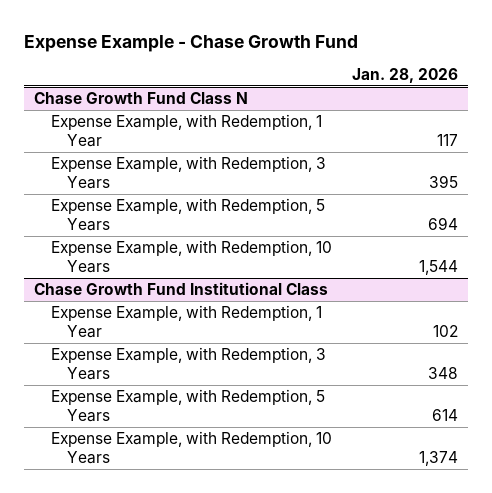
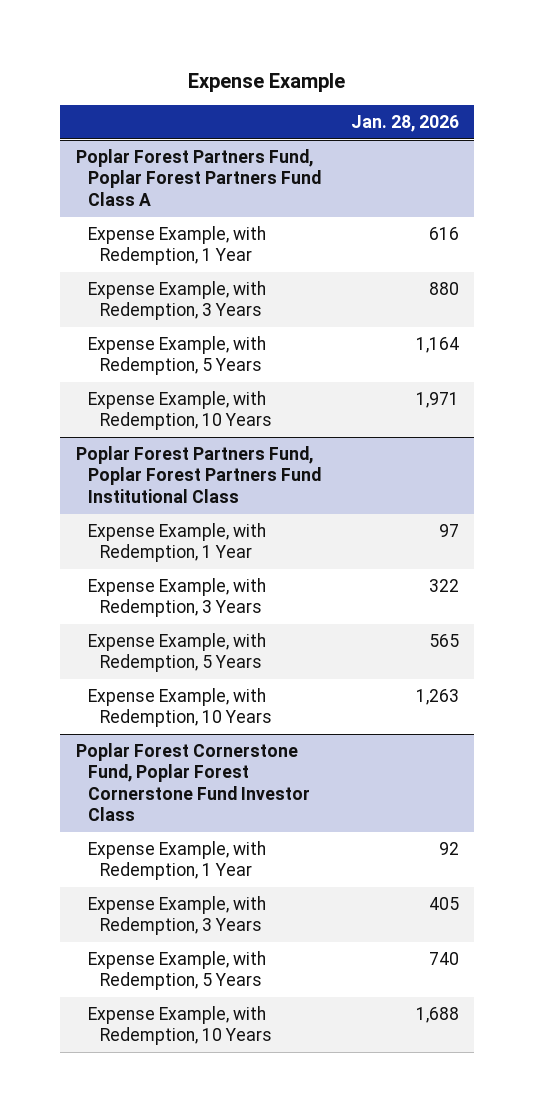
[24,34,359,52] Expense Example - Chase Growth Fund -> [188,72,346,92] Expense Example
[34,92,249,105] Chase Growth Fund Class N -> none
[34,282,329,296] Chase Growth Fund Institutional Class -> none
none -> [75,149,321,206] Poplar Forest Partners Fund, Poplar Forest Partners Fund Class A
[437,134,459,147] 117 -> [429,227,460,241] 616
[429,175,459,189] 395 -> [429,282,460,296] 880
[428,217,459,231] 694 -> [416,337,460,354] 1,164
[419,260,459,276] 1,544 -> [416,392,460,409] 1,971
none -> [75,446,321,503] Poplar Forest Partners Fund, Poplar Forest Partners Fund Institutional Class
[433,325,459,338] 102 -> [439,524,460,538] 97
[428,367,459,380] 348 -> [429,579,460,593] 322
[432,409,459,422] 614 -> [429,634,460,648] 565
[419,451,459,467] 1,374 -> [416,689,460,706] 1,263
none -> [75,743,310,822] Poplar Forest Cornerstone Fund, Poplar Forest Cornerstone Fund Investor Class
none -> [87,841,266,881] Expense Example, with Redemption, 1 Year
none -> [87,896,266,936] Expense Example, with Redemption, 3 Years
none -> [87,951,266,991] Expense Example, with Redemption, 5 Years
none -> [87,1006,273,1046] Expense Example, with Redemption, 10 Years

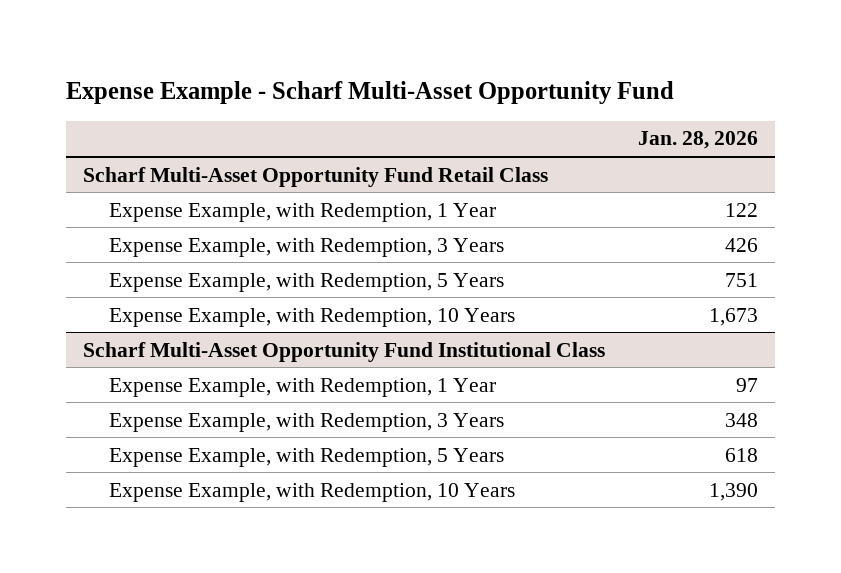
[188,72,346,92] Expense Example -> [66,81,675,105] Expense Example - Scharf Multi-Asset Opportunity Fund
[75,149,321,206] Poplar Forest Partners Fund, Poplar Forest Partners Fund Class A -> none
[75,446,321,503] Poplar Forest Partners Fund, Poplar Forest Partners Fund Institutional Class -> none
none -> [82,166,548,187] Scharf Multi-Asset Opportunity Fund Retail Class
[429,227,460,241] 616 -> [724,202,758,217] 122
[429,282,460,296] 880 -> [724,237,758,252] 426
[416,337,460,354] 1,164 -> [724,272,758,287] 751
[416,392,460,409] 1,971 -> [708,307,758,326] 1,673
none -> [82,341,605,362] Scharf Multi-Asset Opportunity Fund Institutional Class
[75,743,310,822] Poplar Forest Cornerstone Fund, Poplar Forest Cornerstone Fund Investor Class -> none
[87,841,266,881] Expense Example, with Redemption, 1 Year -> none
[87,896,266,936] Expense Example, with Redemption, 3 Years -> none
[87,951,266,991] Expense Example, with Redemption, 5 Years -> none
[87,1006,273,1046] Expense Example, with Redemption, 10 Years -> none
[429,579,460,593] 322 -> [724,412,758,427] 348
[429,634,460,648] 565 -> [724,447,758,462] 618
[416,689,460,706] 1,263 -> [708,482,758,501] 1,390

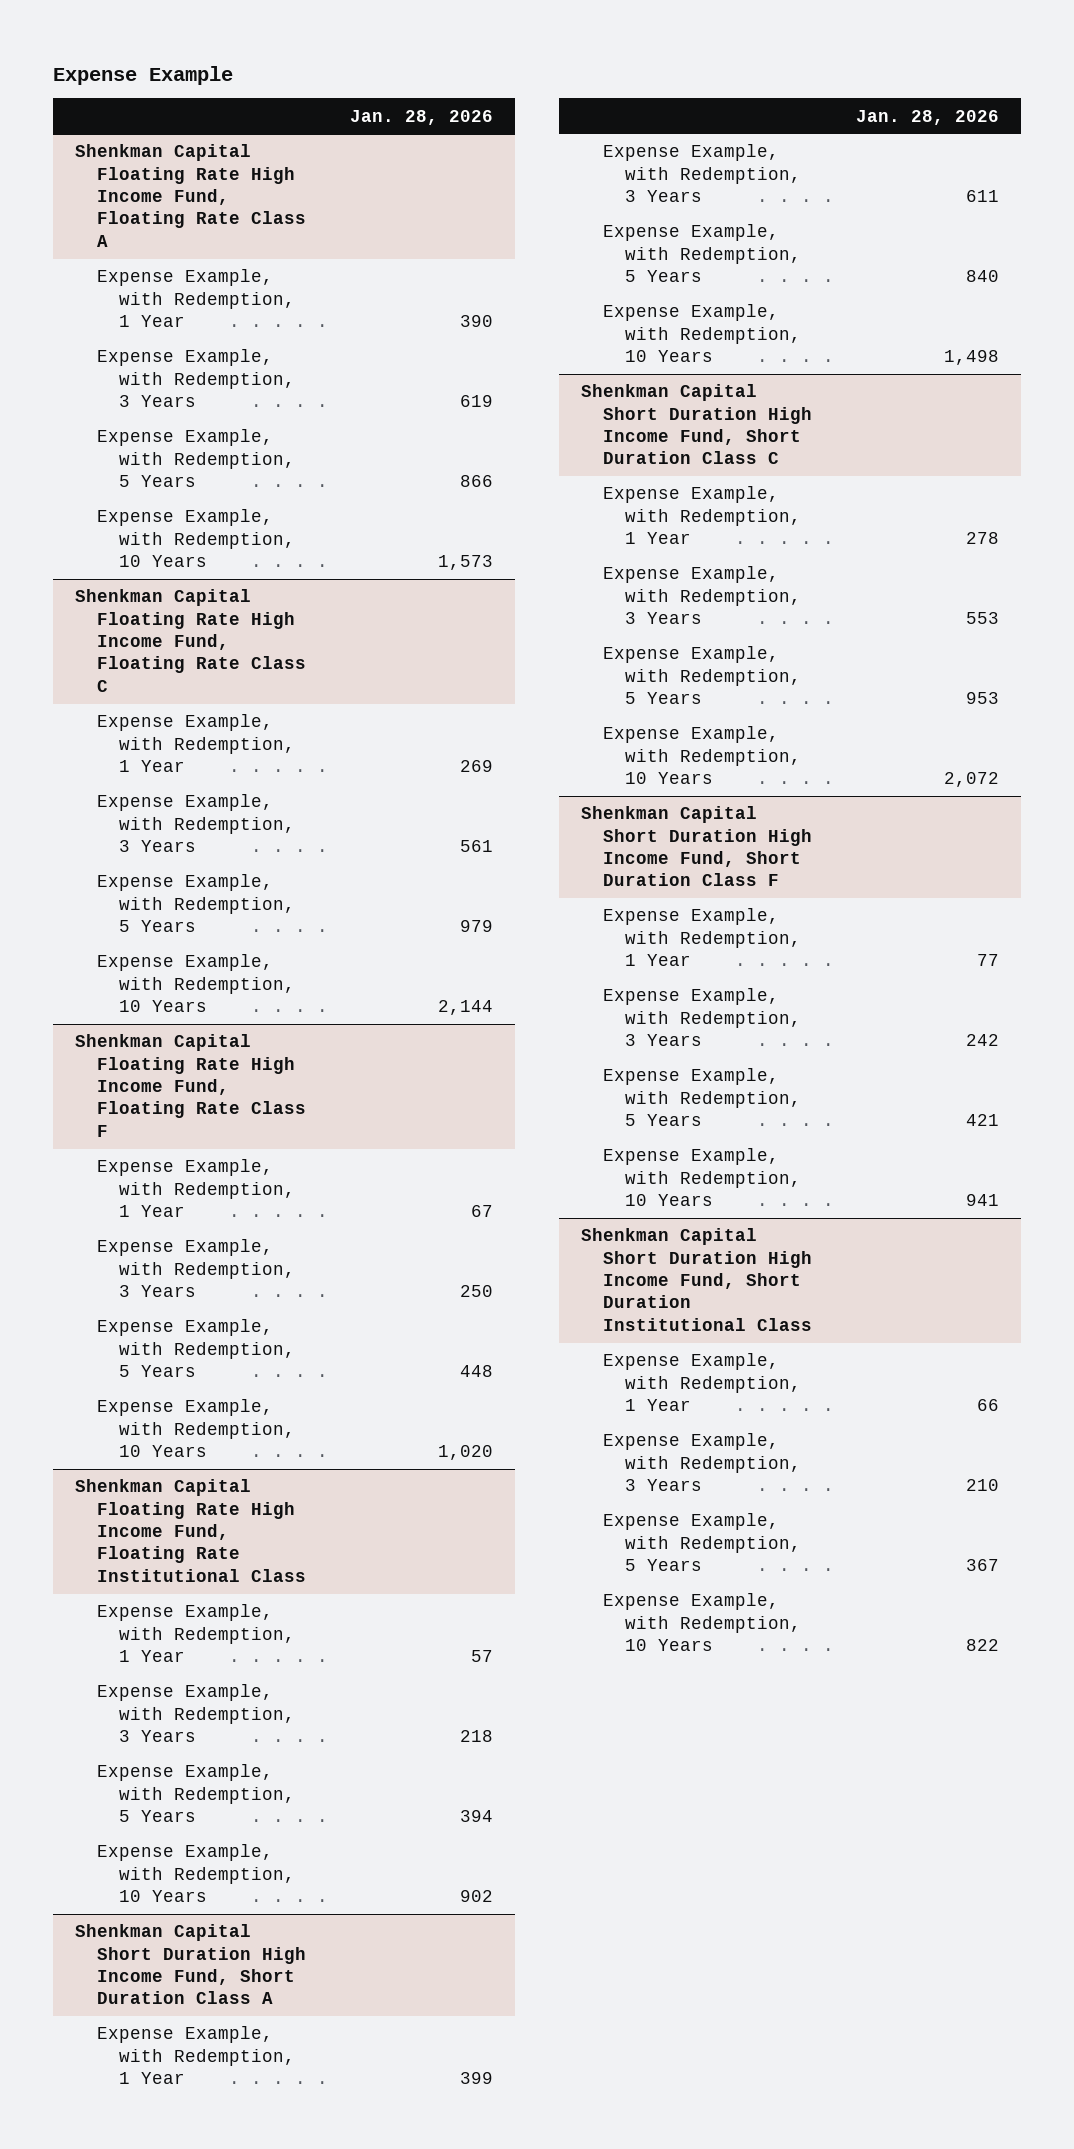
[66,81,675,105] Expense Example - Scharf Multi-Asset Opportunity Fund -> [53,65,234,85] Expense Example
[82,166,548,187] Scharf Multi-Asset Opportunity Fund Retail Class -> none
[82,341,605,362] Scharf Multi-Asset Opportunity Fund Institutional Class -> none
none -> [75,144,307,247] Shenkman Capital Floating Rate High Income Fund, Floating Rate Class A
[724,202,758,217] 122 -> [459,315,493,328] 390
[724,237,758,252] 426 -> [459,395,493,408] 619
[724,272,758,287] 751 -> [459,475,493,488] 866
[708,307,758,326] 1,673 -> [437,555,493,571] 1,573
none -> [75,589,307,692] Shenkman Capital Floating Rate High Income Fund, Floating Rate Class C
[735,377,758,392] 97 -> [459,760,493,773] 269
[724,412,758,427] 348 -> [459,840,493,853] 561
[724,447,758,462] 618 -> [459,920,493,933] 979
[708,482,758,501] 1,390 -> [437,1000,493,1016] 2,144
none -> [75,1034,307,1137] Shenkman Capital Floating Rate High Income Fund, Floating Rate Class F
none -> [97,1159,296,1218] Expense Example, with Redemption, 1 Year
none -> [97,1239,296,1298] Expense Example, with Redemption, 3 Years
none -> [97,1319,296,1378] Expense Example, with Redemption, 5 Years
none -> [97,1399,296,1458] Expense Example, with Redemption, 10 Years
none -> [75,1479,307,1582] Shenkman Capital Floating Rate High Income Fund, Floating Rate Institutional Class
none -> [97,1604,296,1663] Expense Example, with Redemption, 1 Year
none -> [97,1684,296,1743] Expense Example, with Redemption, 3 Years
none -> [97,1764,296,1823] Expense Example, with Redemption, 5 Years
none -> [97,1844,296,1903] Expense Example, with Redemption, 10 Years
none -> [75,1924,307,2005] Shenkman Capital Short Duration High Income Fund, Short Duration Class A
none -> [97,2026,296,2085] Expense Example, with Redemption, 1 Year
none -> [602,144,801,203] Expense Example, with Redemption, 3 Years
none -> [602,224,801,283] Expense Example, with Redemption, 5 Years
none -> [602,304,801,363] Expense Example, with Redemption, 10 Years
none -> [580,384,812,465] Shenkman Capital Short Duration High Income Fund, Short Duration Class C
none -> [602,486,801,545] Expense Example, with Redemption, 1 Year
none -> [602,566,801,625] Expense Example, with Redemption, 3 Years
none -> [602,646,801,705] Expense Example, with Redemption, 5 Years
none -> [602,726,801,785] Expense Example, with Redemption, 10 Years
none -> [580,806,812,887] Shenkman Capital Short Duration High Income Fund, Short Duration Class F
none -> [602,908,801,967] Expense Example, with Redemption, 1 Year
none -> [602,988,801,1047] Expense Example, with Redemption, 3 Years
none -> [602,1068,801,1127] Expense Example, with Redemption, 5 Years
none -> [602,1148,801,1207] Expense Example, with Redemption, 10 Years
none -> [580,1228,812,1331] Shenkman Capital Short Duration High Income Fund, Short Duration Institutional Class
none -> [602,1353,801,1412] Expense Example, with Redemption, 1 Year
none -> [602,1433,801,1492] Expense Example, with Redemption, 3 Years
none -> [602,1513,801,1572] Expense Example, with Redemption, 5 Years
none -> [602,1593,801,1652] Expense Example, with Redemption, 10 Years

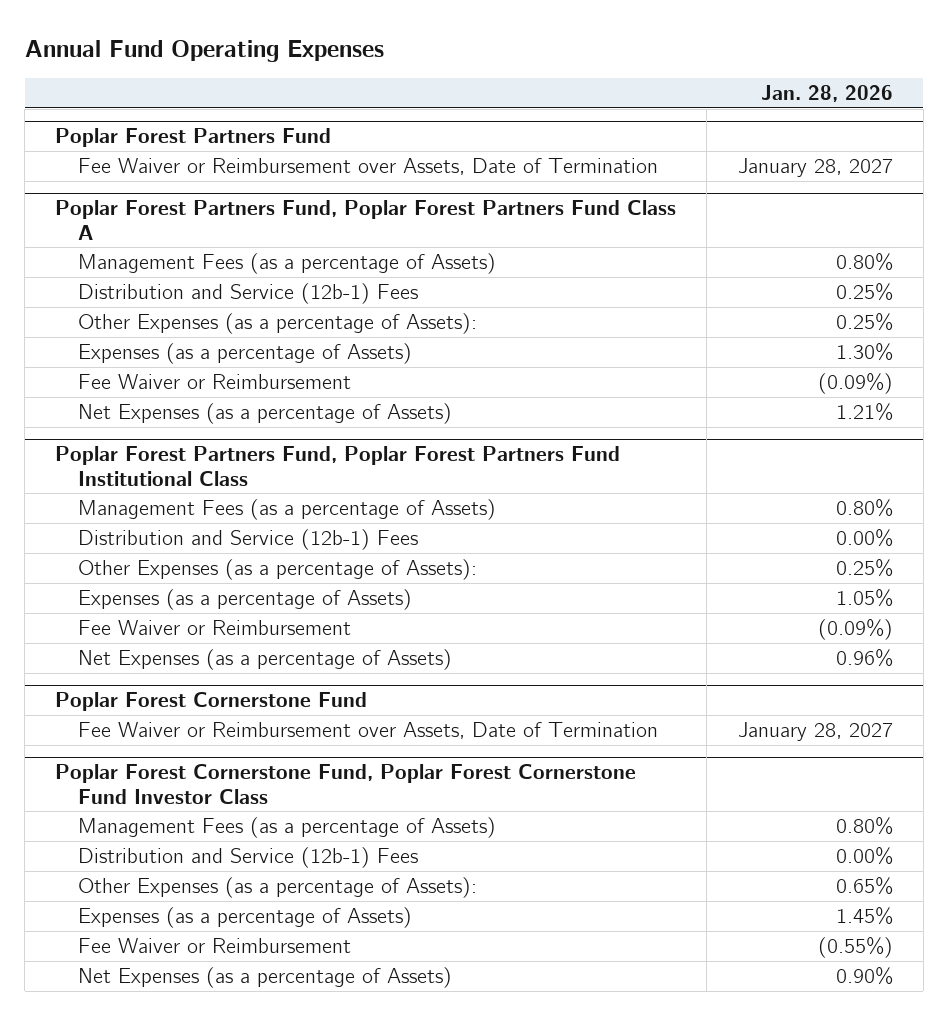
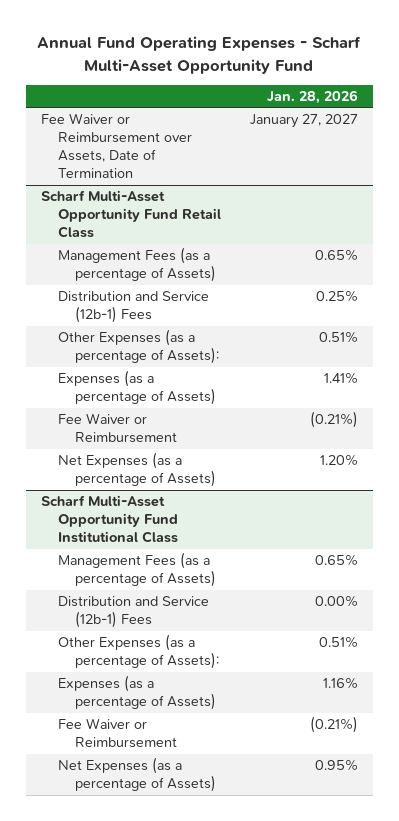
[24,40,384,63] Annual Fund Operating Expenses -> [37,36,362,74] Annual Fund Operating Expenses - Scharf Multi-Asset Opportunity Fund
[55,128,332,148] Poplar Forest Partners Fund -> none
[55,200,677,240] Poplar Forest Partners Fund, Poplar Forest Partners Fund Class A -> none
[737,158,893,178] January 28, 2027 -> [250,114,359,129] January 27, 2027
none -> [40,190,221,239] Scharf Multi-Asset Opportunity Fund Retail Class
[835,253,893,272] 0.80% -> [315,249,359,262] 0.65%
[55,446,621,486] Poplar Forest Partners Fund, Poplar Forest Partners Fund Institutional Class -> none
[78,529,419,551] Distribution and Service (12b-1) Fees -> none
[78,559,478,581] Other Expenses (as a percentage of Assets): -> none
[78,589,413,611] Expenses (as a percentage of Assets) -> none
[78,620,352,636] Fee Waiver or Reimbursement -> none
[78,649,453,671] Net Expenses (as a percentage of Assets) -> none
[55,692,368,712] Poplar Forest Cornerstone Fund -> none
[78,722,659,740] Fee Waiver or Reimbursement over Assets, Date of Termination -> none
[55,764,637,804] Poplar Forest Cornerstone Fund, Poplar Forest Cornerstone Fund Investor Class -> none
[78,817,497,839] Management Fees (as a percentage of Assets) -> none
[835,313,893,332] 0.25% -> [319,331,359,344] 0.51%
[835,343,893,362] 1.30% -> [324,372,359,385] 1.41%
[817,373,893,395] (0.09%) -> [310,411,359,429] (0.21%)
[835,403,893,422] 1.21% -> [320,454,359,467] 1.20%
none -> [40,495,178,544] Scharf Multi-Asset Opportunity Fund Institutional Class
[835,499,893,518] 0.80% -> [315,554,359,567] 0.65%
[835,877,893,896] 0.65% -> [319,636,359,649] 0.51%
[835,907,893,926] 1.45% -> [323,677,359,690] 1.16%
[817,937,893,959] (0.55%) -> [310,716,359,734] (0.21%)
[835,967,893,986] 0.90% -> [315,759,359,772] 0.95%

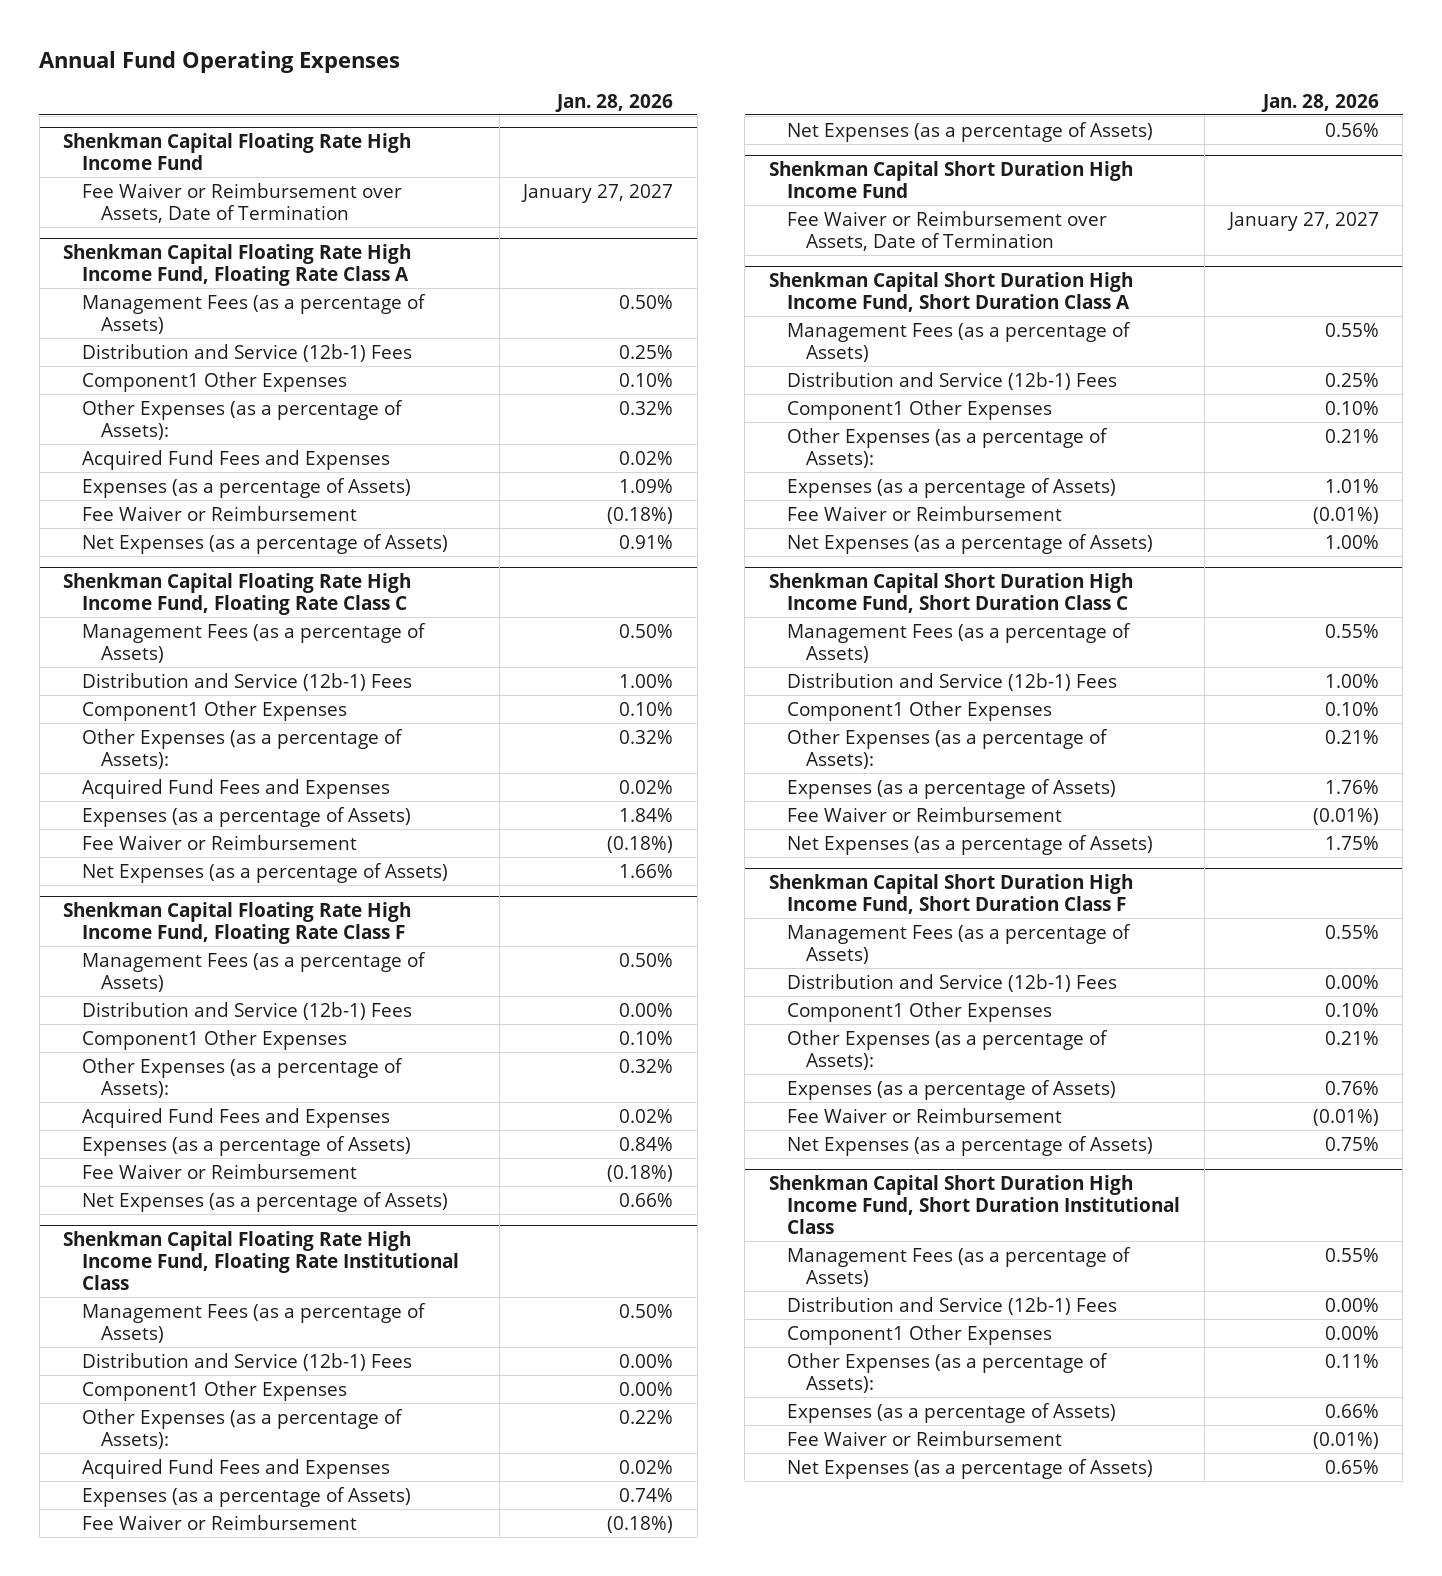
[37,36,362,74] Annual Fund Operating Expenses - Scharf Multi-Asset Opportunity Fund -> [39,51,401,74] Annual Fund Operating Expenses
none -> [63,132,412,170] Shenkman Capital Floating Rate High Income Fund
[40,190,221,239] Scharf Multi-Asset Opportunity Fund Retail Class -> none
none -> [63,243,412,286] Shenkman Capital Floating Rate High Income Fund, Floating Rate Class A
[315,249,359,262] 0.65% -> [619,294,674,309] 0.50%
[40,495,178,544] Scharf Multi-Asset Opportunity Fund Institutional Class -> none
none -> [81,371,347,392] Component1 Other Expenses
[319,331,359,344] 0.51% -> [619,400,674,415] 0.32%
none -> [81,449,390,470] Acquired Fund Fees and Expenses
[324,372,359,385] 1.41% -> [619,478,674,493] 1.09%
[310,411,359,429] (0.21%) -> [607,506,674,524] (0.18%)
[320,454,359,467] 1.20% -> [619,534,674,549] 0.91%
none -> [63,572,412,615] Shenkman Capital Floating Rate High Income Fund, Floating Rate Class C
[315,554,359,567] 0.65% -> [619,623,674,638] 0.50%
none -> [81,672,412,691] Distribution and Service (12b-1) Fees
none -> [81,700,347,721] Component1 Other Expenses
none -> [81,728,403,769] Other Expenses (as a percentage of Assets):
none -> [81,778,390,799] Acquired Fund Fees and Expenses
none -> [81,806,411,827] Expenses (as a percentage of Assets)
none -> [81,834,357,850] Fee Waiver or Reimbursement
none -> [81,862,448,883] Net Expenses (as a percentage of Assets)
none -> [63,901,412,944] Shenkman Capital Floating Rate High Income Fund, Floating Rate Class F
none -> [81,951,426,992] Management Fees (as a percentage of Assets)
none -> [81,1029,347,1050] Component1 Other Expenses
[319,636,359,649] 0.51% -> [619,1058,674,1073] 0.32%
none -> [81,1107,390,1128] Acquired Fund Fees and Expenses
[323,677,359,690] 1.16% -> [619,1136,674,1151] 0.84%
[310,716,359,734] (0.21%) -> [607,1164,674,1182] (0.18%)
[315,759,359,772] 0.95% -> [619,1192,674,1207] 0.66%
none -> [63,1230,459,1290] Shenkman Capital Floating Rate High Income Fund, Floating Rate Institutional Class
none -> [81,1302,426,1343] Management Fees (as a percentage of Assets)
none -> [81,1352,412,1371] Distribution and Service (12b-1) Fees
none -> [81,1380,347,1401] Component1 Other Expenses
none -> [81,1408,403,1449] Other Expenses (as a percentage of Assets):
none -> [81,1458,390,1479] Acquired Fund Fees and Expenses
none -> [81,1486,411,1507] Expenses (as a percentage of Assets)
none -> [81,1514,357,1530] Fee Waiver or Reimbursement
none -> [787,121,1154,142] Net Expenses (as a percentage of Assets)
none -> [768,160,1133,198] Shenkman Capital Short Duration High Income Fund
none -> [787,210,1108,251] Fee Waiver or Reimbursement over Assets, Date of Termination
none -> [768,271,1133,312] Shenkman Capital Short Duration High Income Fund, Short Duration Class A
none -> [787,321,1132,362] Management Fees (as a percentage of Assets)
none -> [787,371,1118,390] Distribution and Service (12b-1) Fees
none -> [787,399,1053,420] Component1 Other Expenses
none -> [787,427,1109,468] Other Expenses (as a percentage of Assets):
none -> [787,477,1117,498] Expenses (as a percentage of Assets)
none -> [787,505,1063,521] Fee Waiver or Reimbursement
none -> [787,533,1154,554] Net Expenses (as a percentage of Assets)
none -> [768,572,1133,613] Shenkman Capital Short Duration High Income Fund, Short Duration Class C
none -> [787,622,1132,663] Management Fees (as a percentage of Assets)
none -> [787,672,1118,691] Distribution and Service (12b-1) Fees
none -> [787,700,1053,721] Component1 Other Expenses
none -> [787,728,1109,769] Other Expenses (as a percentage of Assets):
none -> [787,778,1117,799] Expenses (as a percentage of Assets)
none -> [787,806,1063,822] Fee Waiver or Reimbursement
none -> [787,834,1154,855] Net Expenses (as a percentage of Assets)
none -> [768,873,1133,914] Shenkman Capital Short Duration High Income Fund, Short Duration Class F
none -> [787,923,1132,964] Management Fees (as a percentage of Assets)
none -> [787,973,1118,992] Distribution and Service (12b-1) Fees
none -> [787,1001,1053,1022] Component1 Other Expenses
none -> [787,1029,1109,1070] Other Expenses (as a percentage of Assets):
none -> [787,1079,1117,1100] Expenses (as a percentage of Assets)
none -> [787,1107,1063,1123] Fee Waiver or Reimbursement
none -> [787,1135,1154,1156] Net Expenses (as a percentage of Assets)
none -> [768,1174,1181,1234] Shenkman Capital Short Duration High Income Fund, Short Duration Institutional Class
none -> [787,1246,1132,1287] Management Fees (as a percentage of Assets)
none -> [787,1296,1118,1315] Distribution and Service (12b-1) Fees
none -> [787,1324,1053,1345] Component1 Other Expenses
none -> [787,1352,1109,1393] Other Expenses (as a percentage of Assets):
none -> [787,1402,1117,1423] Expenses (as a percentage of Assets)
none -> [787,1430,1063,1446] Fee Waiver or Reimbursement
none -> [787,1458,1154,1479] Net Expenses (as a percentage of Assets)

